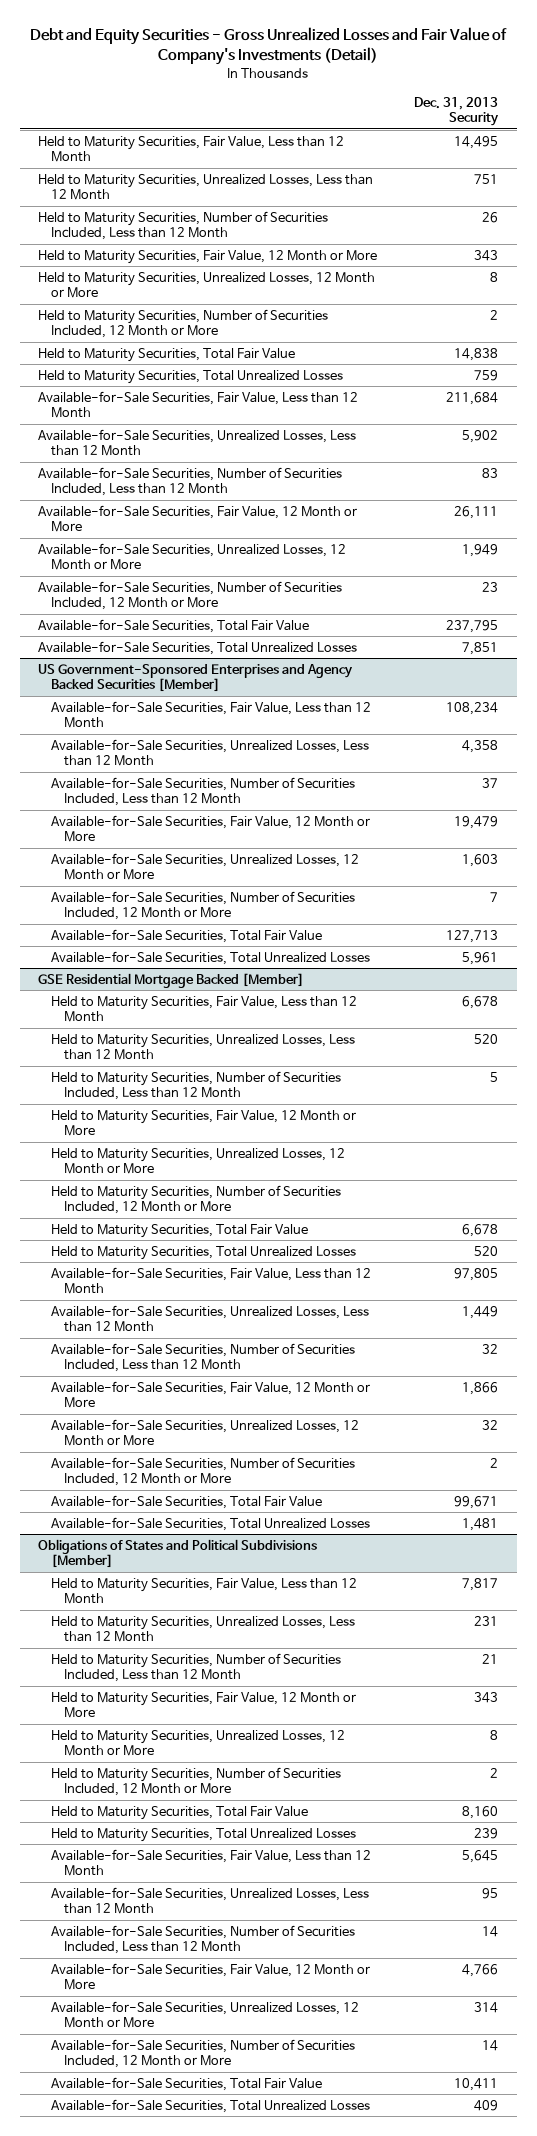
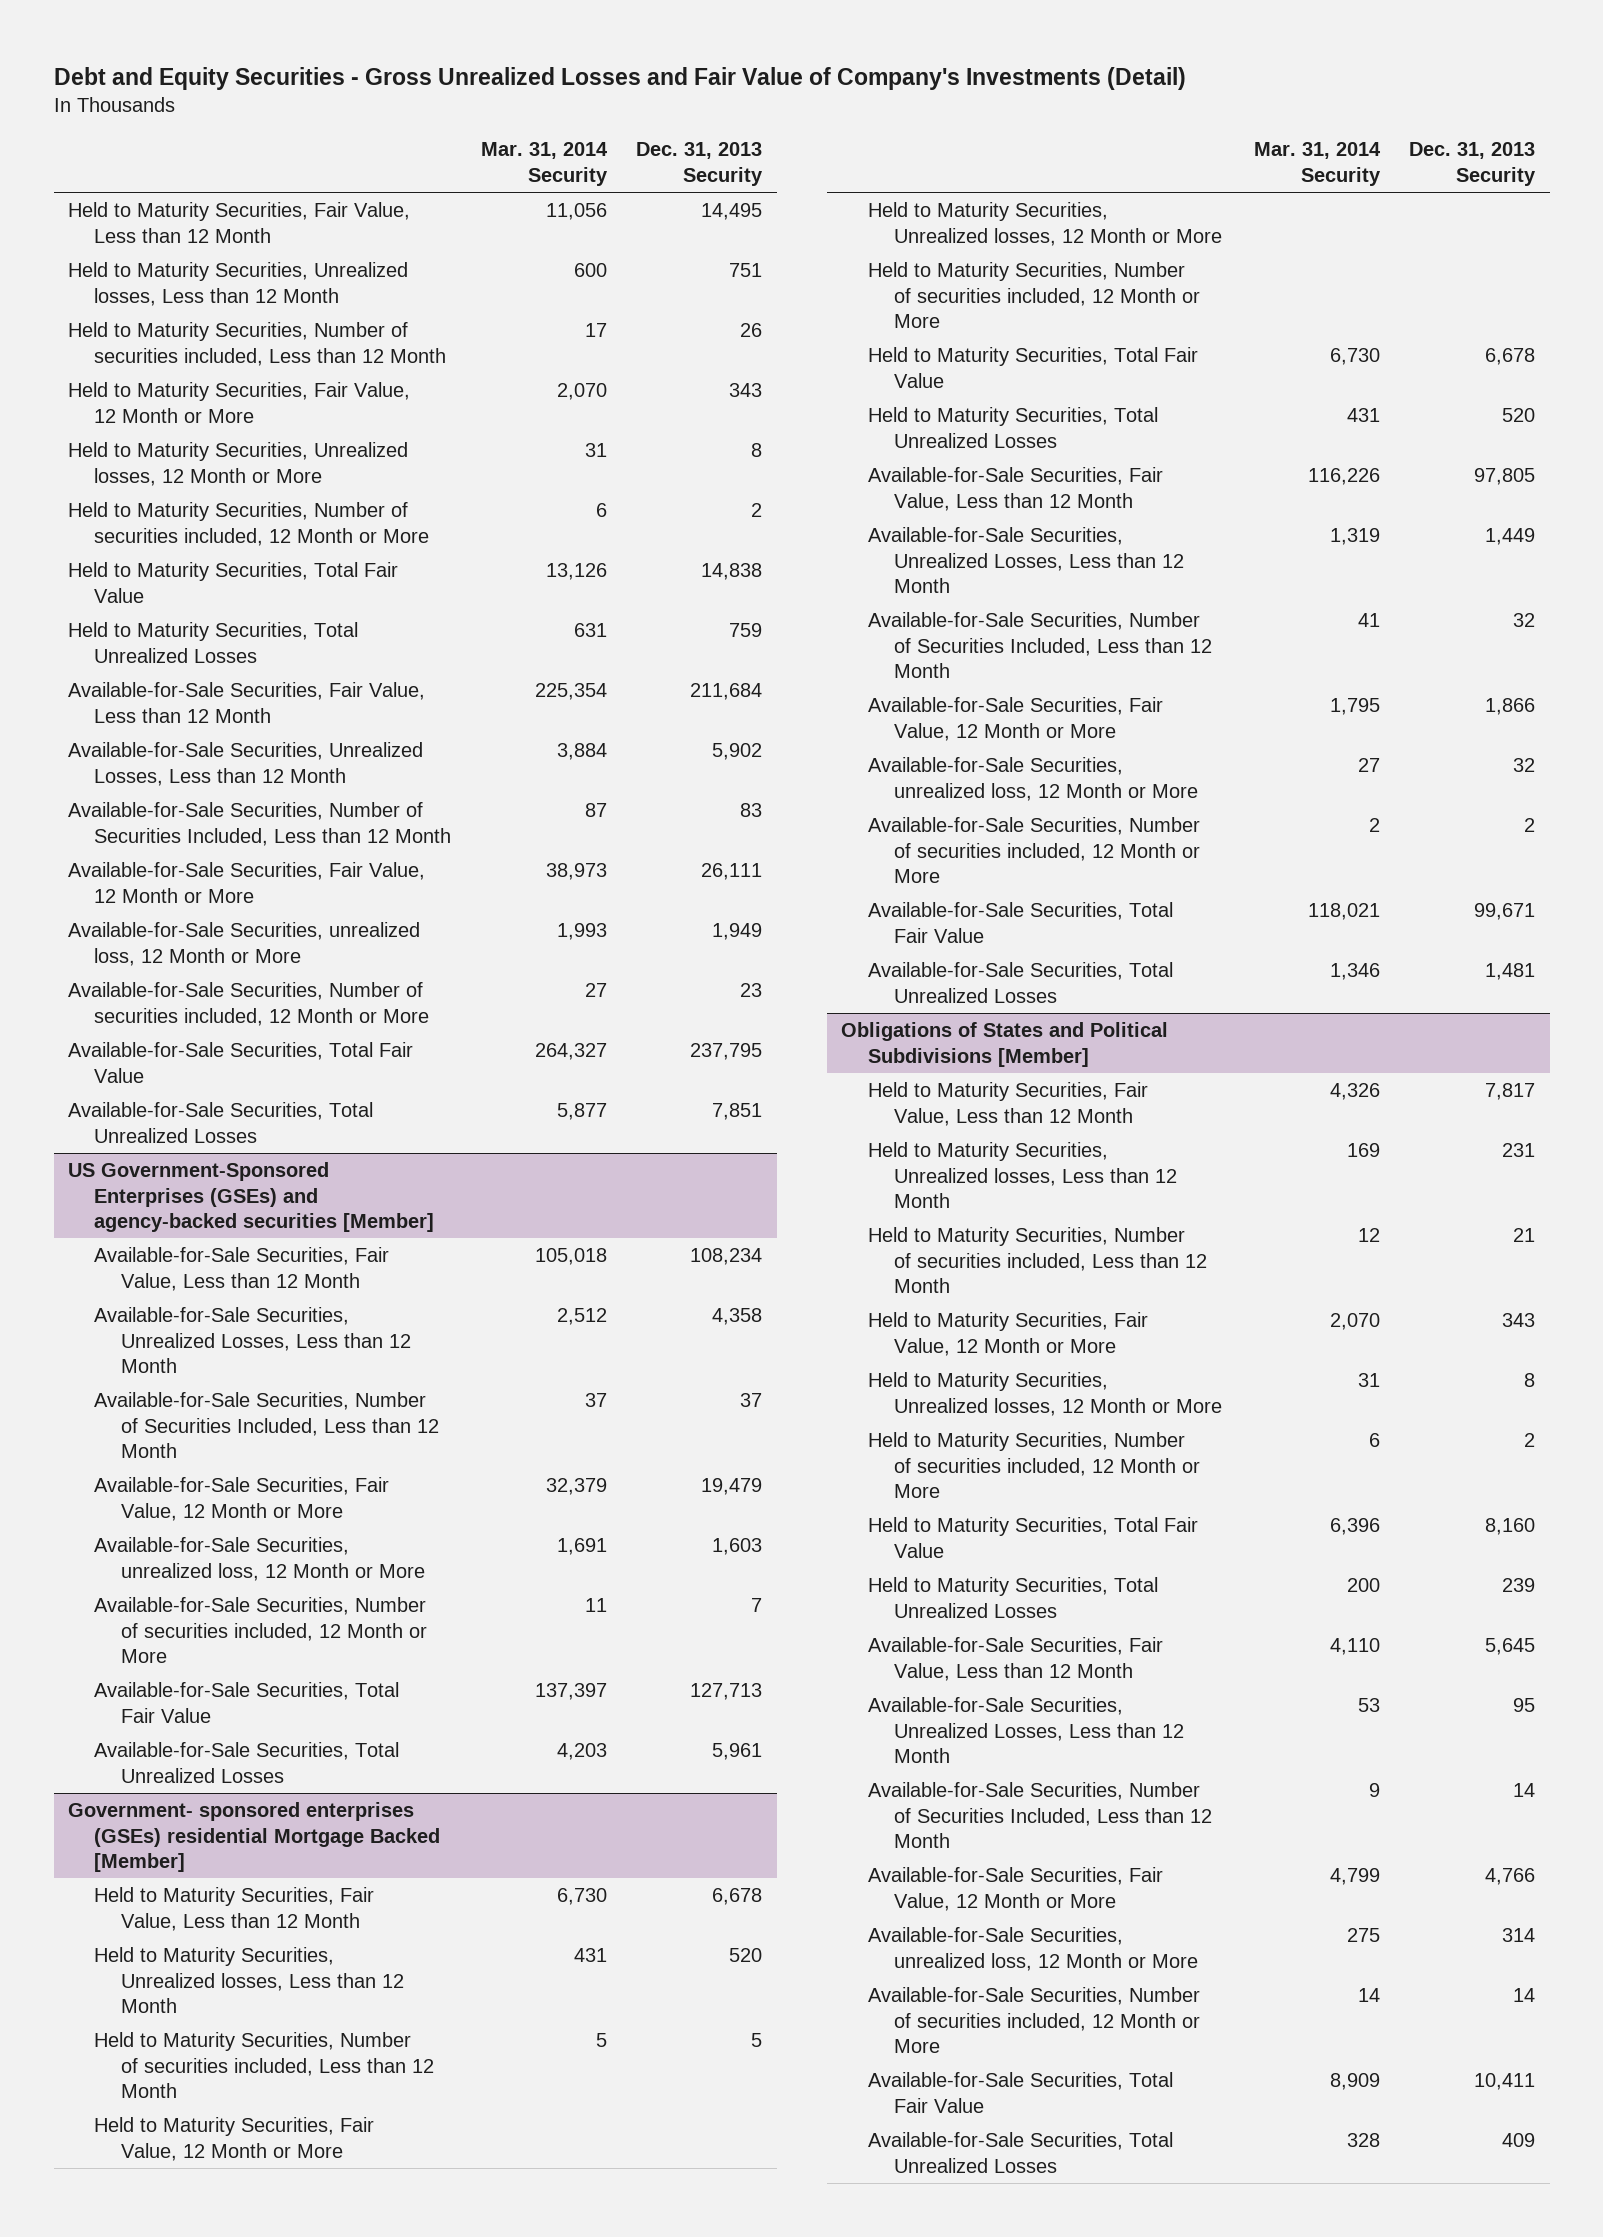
none -> [480,142,608,186] Mar. 31, 2014 Security
[38,173,374,201] Held to Maturity Securities, Unrealized Losses, Less than 12 Month -> [68,262,409,306] Held to Maturity Securities, Unrealized losses, Less than 12 Month
[38,210,329,241] Held to Maturity Securities, Number of Securities Included, Less than 12 Month -> [68,322,447,366] Held to Maturity Securities, Number of securities included, Less than 12 Month
[38,271,376,299] Held to Maturity Securities, Unrealized Losses, 12 Month or More -> [68,442,409,486] Held to Maturity Securities, Unrealized losses, 12 Month or More
[38,308,329,339] Held to Maturity Securities, Number of Securities Included, 12 Month or More -> [68,502,430,546] Held to Maturity Securities, Number of securities included, 12 Month or More
[38,542,347,571] Available-for-Sale Securities, Unrealized Losses, 12 Month or More -> [68,922,421,966] Available-for-Sale Securities, unrealized loss, 12 Month or More
[38,580,343,611] Available-for-Sale Securities, Number of Securities Included, 12 Month or More -> [68,982,430,1026] Available-for-Sale Securities, Number of securities included, 12 Month or More
[38,663,354,693] US Government-Sponsored Enterprises and Agency Backed Securities [Member] -> [68,1162,435,1232] US Government-Sponsored Enterprises (GSEs) and agency-backed securities [Member]
[51,852,360,881] Available-for-Sale Securities, Unrealized Losses, 12 Month or More -> [94,1537,425,1581] Available-for-Sale Securities, unrealized loss, 12 Month or More
[51,890,356,921] Available-for-Sale Securities, Number of Securities Included, 12 Month or More -> [94,1597,427,1663] Available-for-Sale Securities, Number of securities included, 12 Month or More
[38,972,305,988] GSE Residential Mortgage Backed [Member] -> none
none -> [68,1802,441,1872] Government- sponsored enterprises (GSEs) residential Mortgage Backed [Member]
[51,1033,356,1061] Held to Maturity Securities, Unrealized Losses, Less than 12 Month -> [94,1947,404,2013] Held to Maturity Securities, Unrealized losses, Less than 12 Month
[51,1070,342,1101] Held to Maturity Securities, Number of Securities Included, Less than 12 Month -> [94,2032,434,2098] Held to Maturity Securities, Number of securities included, Less than 12 Month
[51,1147,346,1175] Held to Maturity Securities, Unrealized Losses, 12 Month or More -> [867,202,1223,246] Held to Maturity Securities, Unrealized losses, 12 Month or More
[51,1184,342,1215] Held to Maturity Securities, Number of Securities Included, 12 Month or More -> [867,262,1201,328] Held to Maturity Securities, Number of securities included, 12 Month or More
[51,1418,360,1447] Available-for-Sale Securities, Unrealized Losses, 12 Month or More -> [867,757,1199,801] Available-for-Sale Securities, unrealized loss, 12 Month or More
[51,1456,356,1487] Available-for-Sale Securities, Number of Securities Included, 12 Month or More -> [867,817,1201,883] Available-for-Sale Securities, Number of securities included, 12 Month or More
[51,1615,356,1643] Held to Maturity Securities, Unrealized Losses, Less than 12 Month -> [867,1142,1178,1208] Held to Maturity Securities, Unrealized losses, Less than 12 Month
[51,1652,342,1683] Held to Maturity Securities, Number of Securities Included, Less than 12 Month -> [867,1227,1208,1293] Held to Maturity Securities, Number of securities included, Less than 12 Month
[51,1729,346,1757] Held to Maturity Securities, Unrealized Losses, 12 Month or More -> [867,1372,1223,1416] Held to Maturity Securities, Unrealized losses, 12 Month or More
[51,1766,342,1797] Held to Maturity Securities, Number of Securities Included, 12 Month or More -> [867,1432,1201,1498] Held to Maturity Securities, Number of securities included, 12 Month or More
[51,2000,360,2029] Available-for-Sale Securities, Unrealized Losses, 12 Month or More -> [867,1927,1199,1971] Available-for-Sale Securities, unrealized loss, 12 Month or More
[51,2038,356,2069] Available-for-Sale Securities, Number of Securities Included, 12 Month or More -> [867,1987,1201,2053] Available-for-Sale Securities, Number of securities included, 12 Month or More

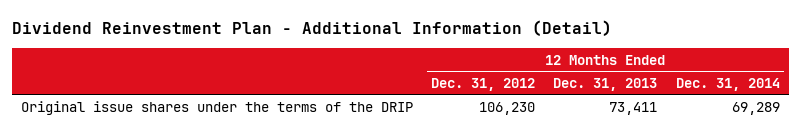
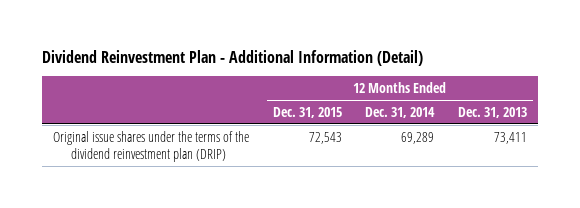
[431,77,536,91] Dec. 31, 2012 -> none
none -> [272,106,342,118] Dec. 31, 2015
[21,100,414,115] Original issue shares under the terms of the DRIP -> [53,130,250,162] Original issue shares under the terms of the dividend reinvestment plan (DRIP)

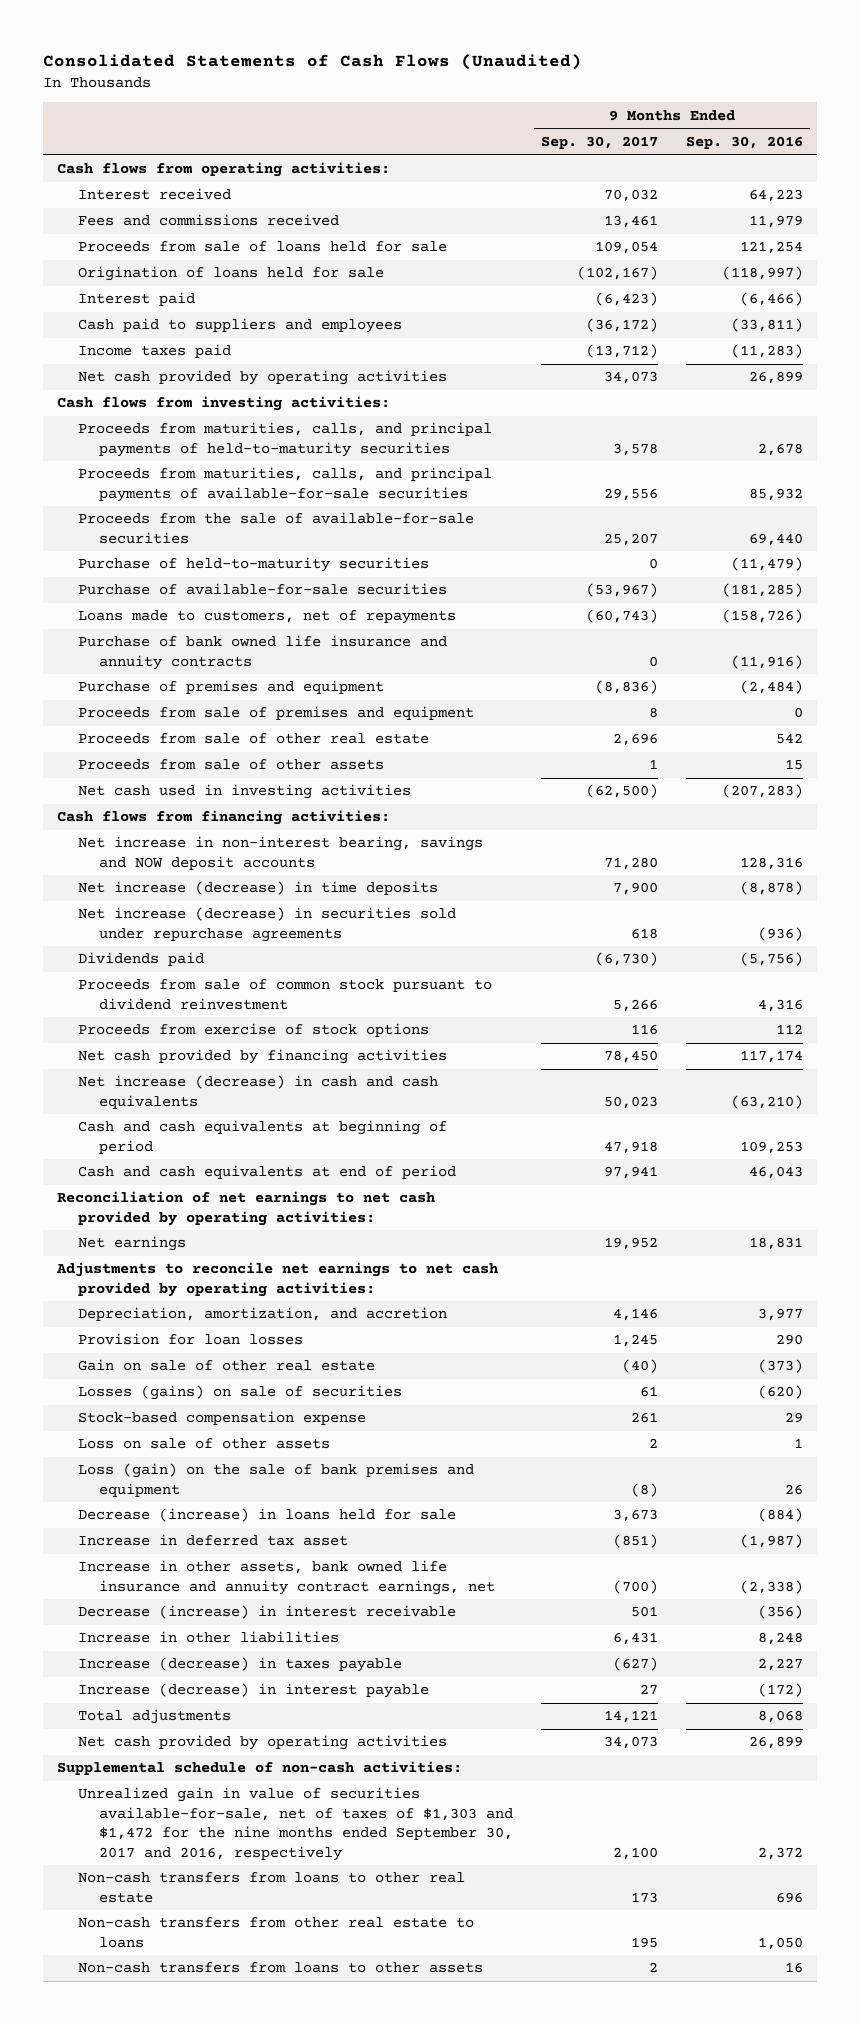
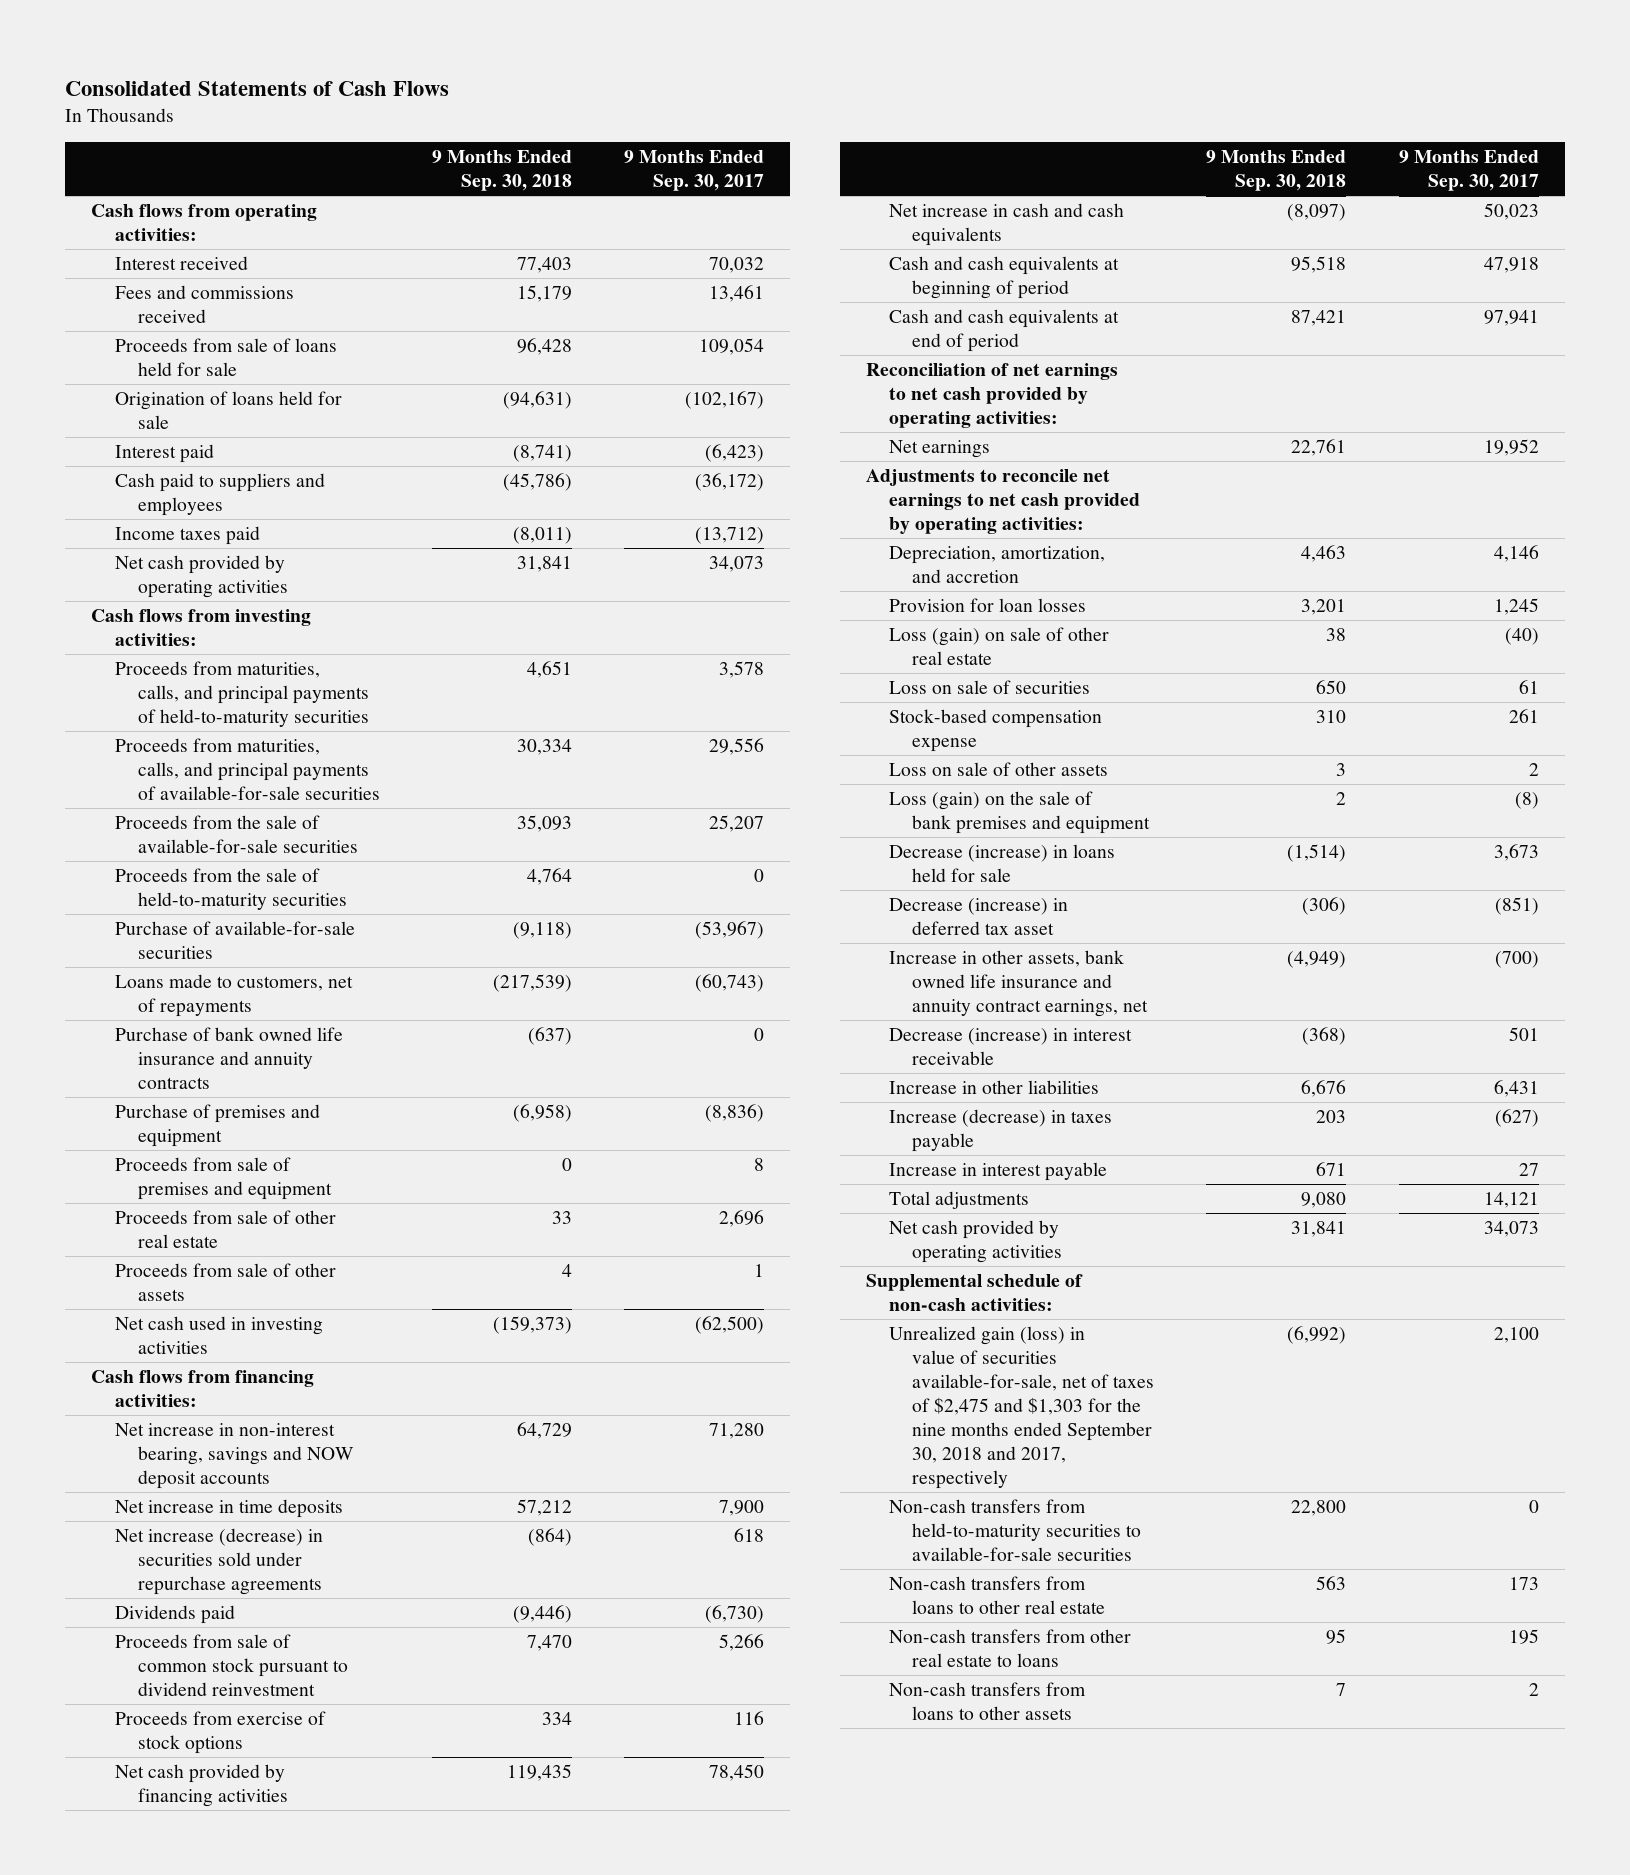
[42,54,582,71] Consolidated Statements of Cash Flows (Unaudited) -> [65,80,450,96] Consolidated Statements of Cash Flows
[685,135,803,149] Sep. 30, 2016 -> none
none -> [432,150,573,192] 9 Months Ended Sep. 30, 2018
[77,557,429,573] Purchase of held-to-maturity securities -> [114,867,348,910] Proceeds from the sale of held-to-maturity securities
[77,881,438,896] Net increase (decrease) in time deposits -> [114,1498,343,1518] Net increase in time deposits
[77,1075,438,1109] Net increase (decrease) in cash and cash equivalents -> [888,202,1124,246] Net increase in cash and cash equivalents
[77,1359,375,1372] Gain on sale of other real estate -> [888,626,1109,665] Loss (gain) on sale of other real estate
[77,1385,402,1401] Losses (gains) on sale of securities -> [888,679,1090,694] Loss on sale of securities
[77,1534,348,1547] Increase in deferred tax asset -> [888,897,1068,935] Decrease (increase) in deferred tax asset
[77,1683,429,1699] Increase (decrease) in interest payable -> [888,1161,1107,1181] Increase in interest payable
[77,1787,513,1861] Unrealized gain in value of securities available-for-sale, net of taxes of $1,303 and $1,472 for the nine months ended September 30, 2017 and 2016, respectively -> [888,1325,1155,1489] Unrealized gain (loss) in value of securities available-for-sale, net of taxes of $2,475 and $1,303 for the nine months ended September 30, 2018 and 2017, respectively
none -> [888,1498,1142,1561] Non-cash transfers from held-to-maturity securities to available-for-sale securities

